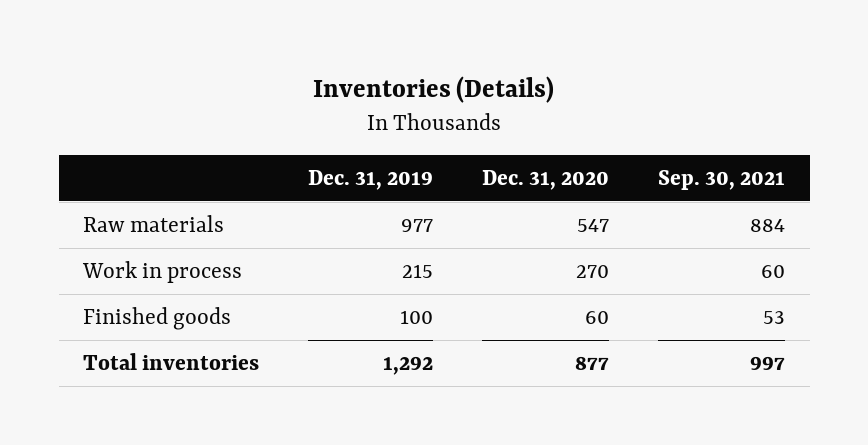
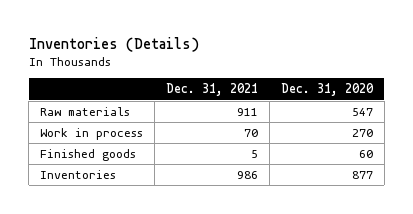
[308,169,434,190] Dec. 31, 2019 -> none
[658,169,786,190] Sep. 30, 2021 -> none
none -> [165,83,258,97] Dec. 31, 2021
[83,353,260,371] Total inventories -> [40,170,117,180] Inventories

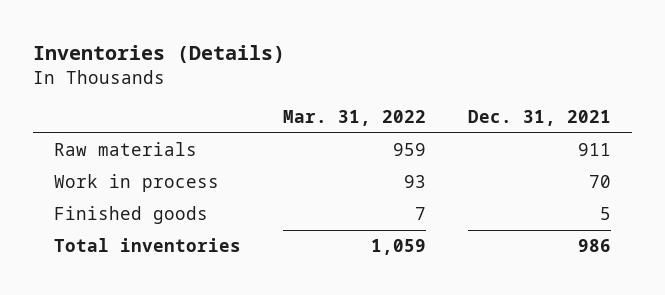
[280,83,374,97] Dec. 31, 2020 -> none
none -> [282,110,426,127] Mar. 31, 2022
[40,170,117,180] Inventories -> [53,238,241,253] Total inventories

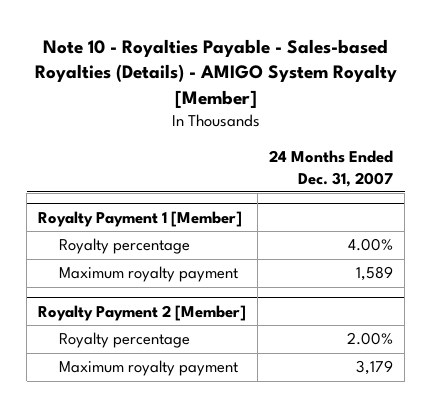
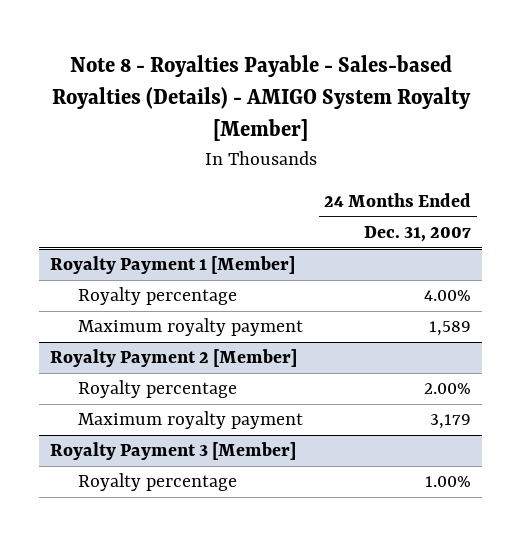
[34,38,397,108] Note 10 - Royalties Payable - Sales-based Royalties (Details) - AMIGO System Royalty [Member] -> [51,54,471,142] Note 8 - Royalties Payable - Sales-based Royalties (Details) - AMIGO System Royalty [Member]
none -> [50,442,297,461] Royalty Payment 3 [Member]
none -> [77,473,237,492] Royalty percentage

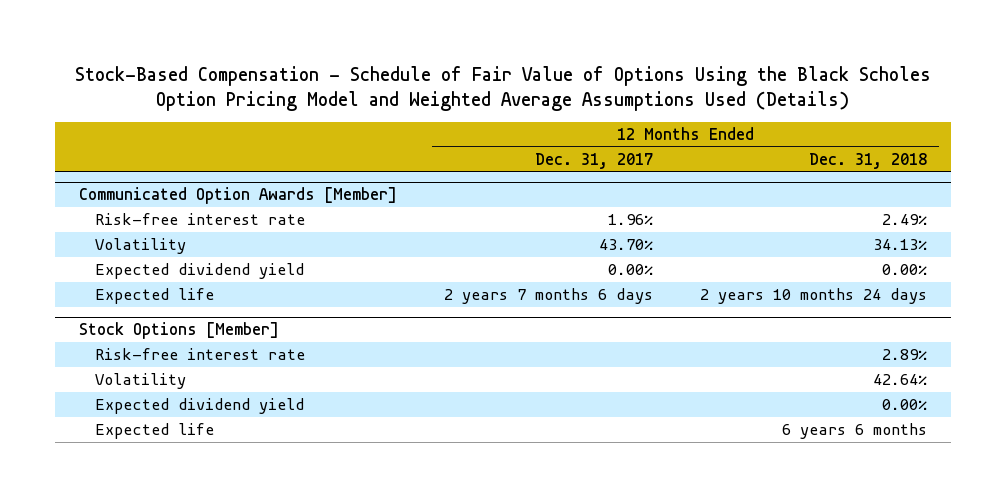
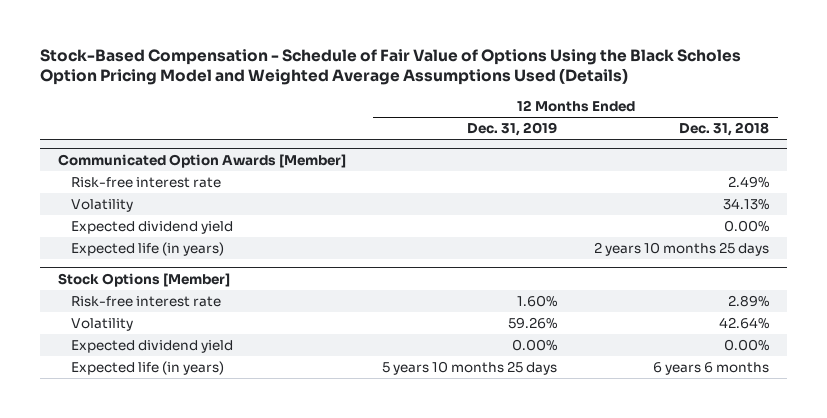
[535,152,654,169] Dec. 31, 2017 -> none
none -> [467,122,558,137] Dec. 31, 2019
[94,287,214,304] Expected life -> [70,242,224,257] Expected life (in years)
[700,287,928,304] 2 years 10 months 24 days -> [593,242,769,257] 2 years 10 months 25 days
[94,422,214,439] Expected life -> [70,361,224,376] Expected life (in years)

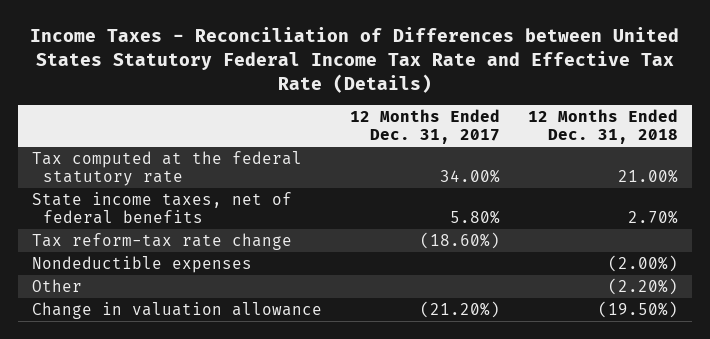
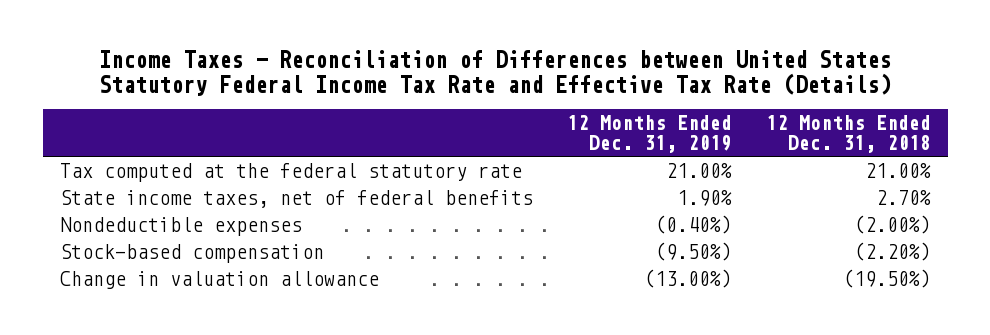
[350,109,501,145] 12 Months Ended Dec. 31, 2017 -> none
none -> [566,115,732,154] 12 Months Ended Dec. 31, 2019
[32,232,293,250] Tax reform-tax rate change -> none
[32,278,83,292] Other -> none
none -> [59,243,324,263] Stock-based compensation

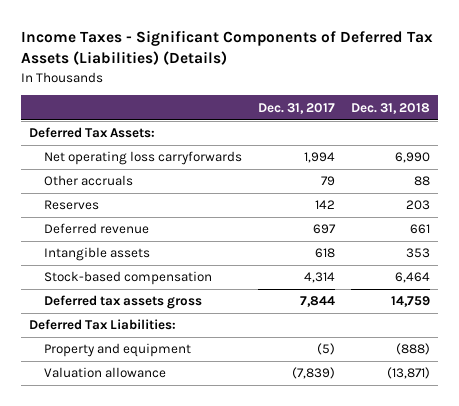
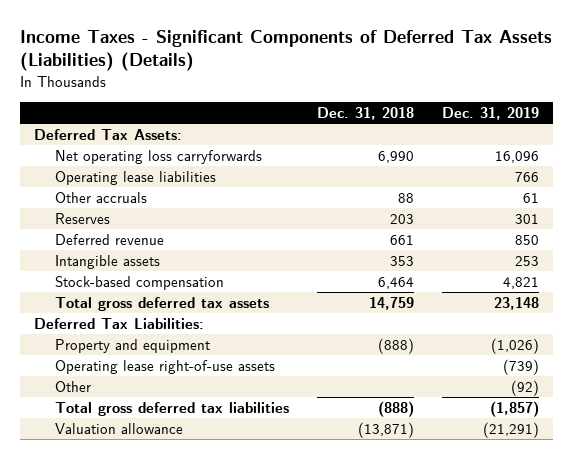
[257,102,335,114] Dec. 31, 2017 -> none
none -> [442,106,540,120] Dec. 31, 2019
none -> [54,170,216,185] Operating lease liabilities
[43,295,202,310] Deferred tax assets gross -> [54,296,269,311] Total gross deferred tax assets
none -> [54,359,275,374] Operating lease right-of-use assets
none -> [54,380,91,392] Other
none -> [54,401,289,416] Total gross deferred tax liabilities

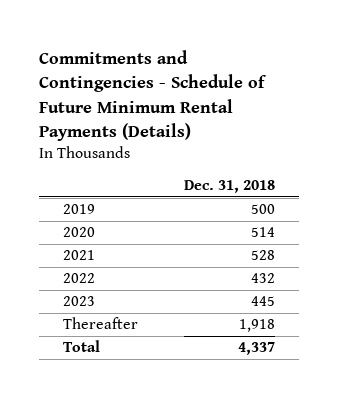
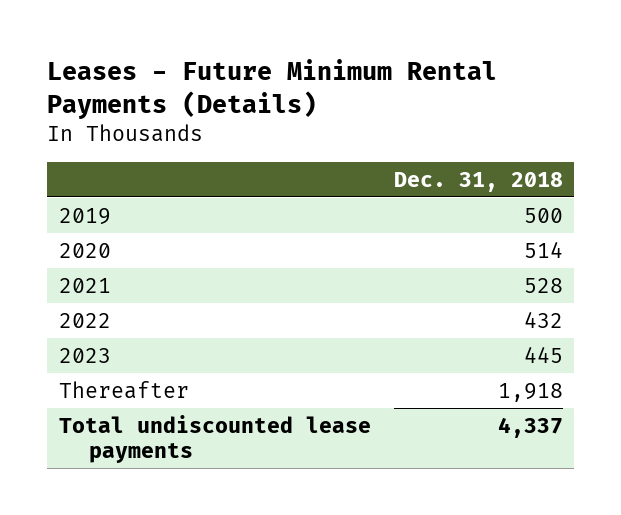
[39,49,268,142] Commitments and Contingencies - Schedule of Future Minimum Rental Payments (Details) -> [47,59,498,119] Leases - Future Minimum Rental Payments (Details)
[62,340,100,353] Total -> [58,414,371,464] Total undiscounted lease payments

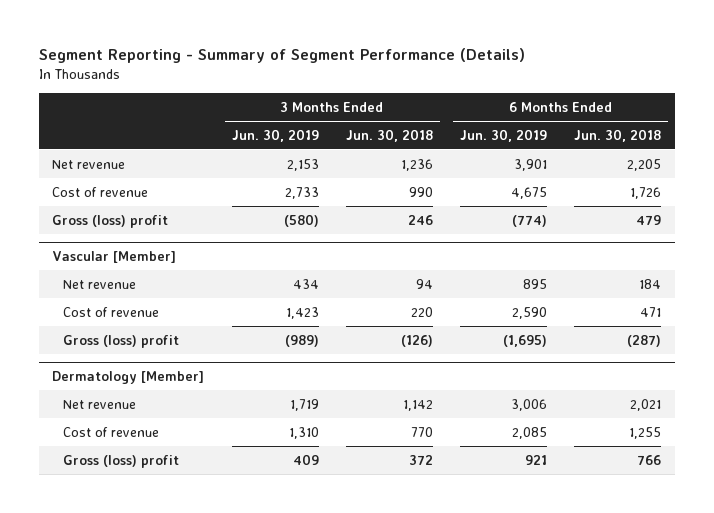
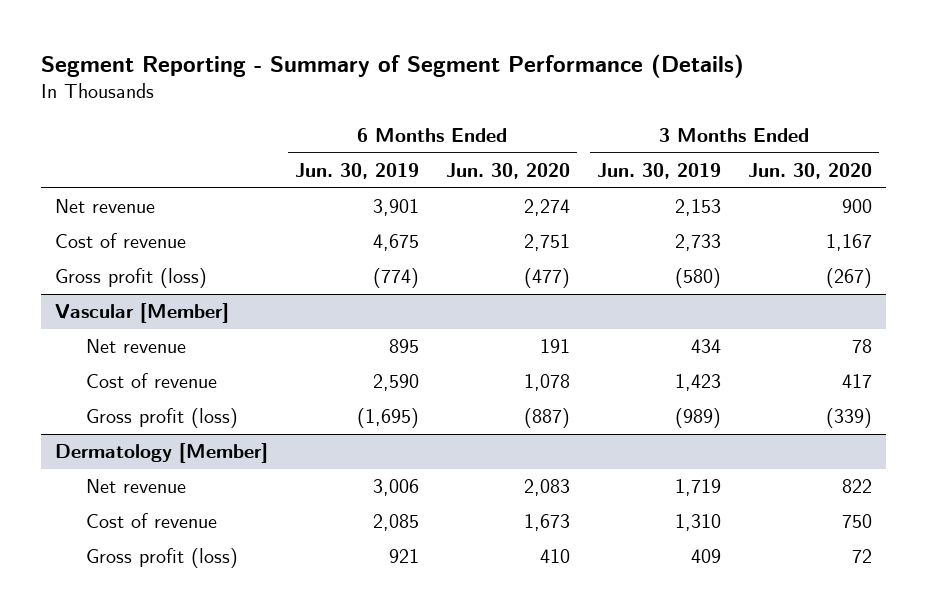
[345,128,433,142] Jun. 30, 2018 -> none
[574,128,662,142] Jun. 30, 2018 -> none
none -> [445,162,570,179] Jun. 30, 2020
none -> [747,162,872,179] Jun. 30, 2020
[52,214,169,228] Gross (loss) profit -> [54,268,207,289] Gross profit (loss)
[63,334,180,348] Gross (loss) profit -> [85,408,238,429] Gross profit (loss)
[63,454,180,468] Gross (loss) profit -> [85,548,238,569] Gross profit (loss)

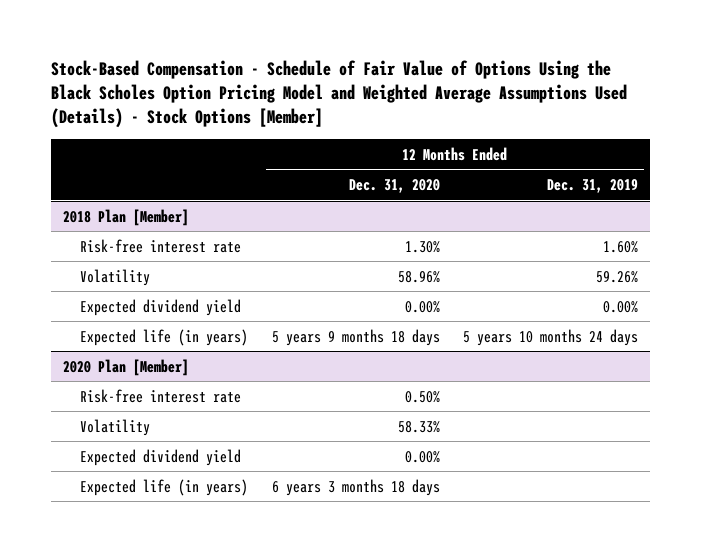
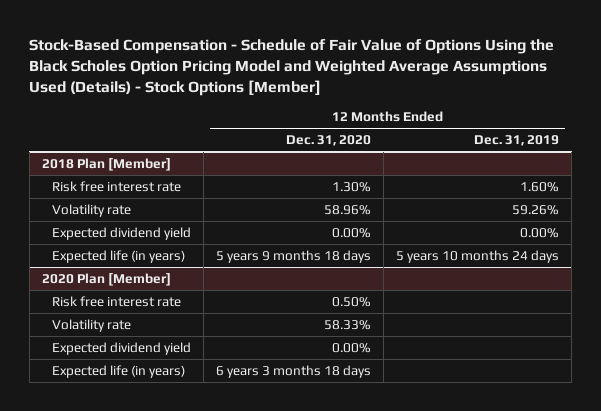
[80,238,242,253] Risk-free interest rate -> [51,180,181,192] Risk free interest rate
[80,268,151,286] Volatility -> [51,203,131,217] Volatility rate
[80,388,242,403] Risk-free interest rate -> [51,295,181,307] Risk free interest rate
[80,418,151,436] Volatility -> [51,318,131,332] Volatility rate

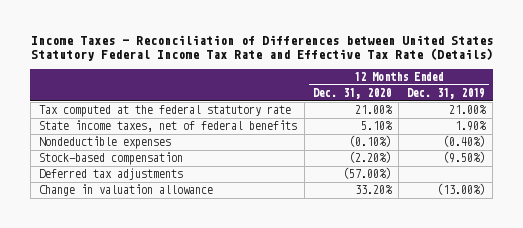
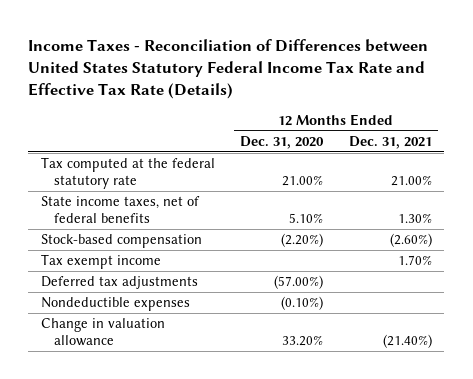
[406,88,485,100] Dec. 31, 2019 -> none
none -> [348,136,432,150] Dec. 31, 2021
none -> [40,254,161,270] Tax exempt income
[38,136,171,150] Nondeductible expenses -> [40,297,190,312] Nondeductible expenses

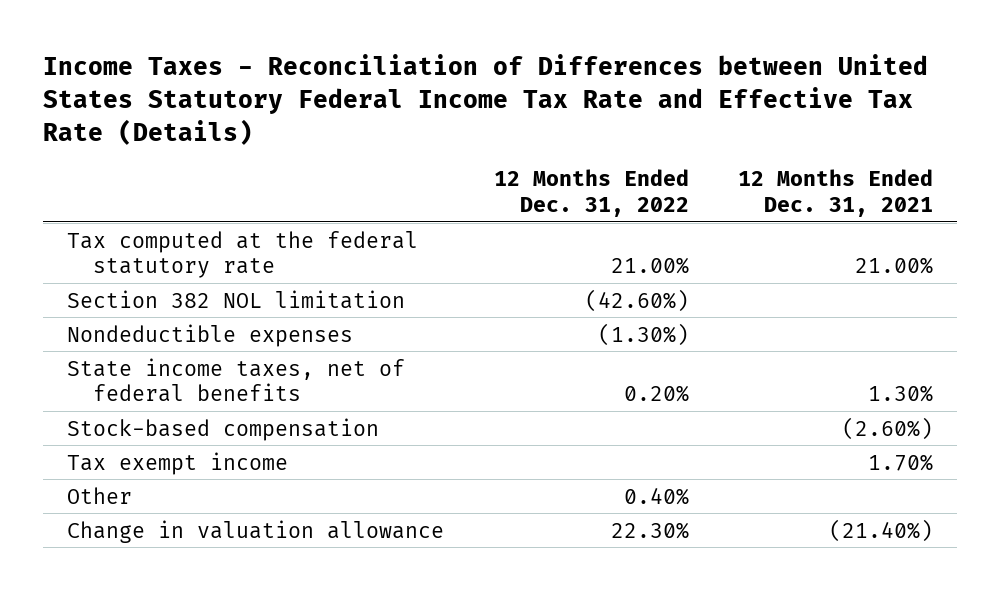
[240,136,325,150] Dec. 31, 2020 -> none
none -> [493,169,689,218] 12 Months Ended Dec. 31, 2022
none -> [67,289,406,309] Section 382 NOL limitation
[40,297,190,312] Nondeductible expenses -> [67,323,354,347] Nondeductible expenses
[40,276,198,290] Deferred tax adjustments -> none
none -> [67,486,133,504] Other

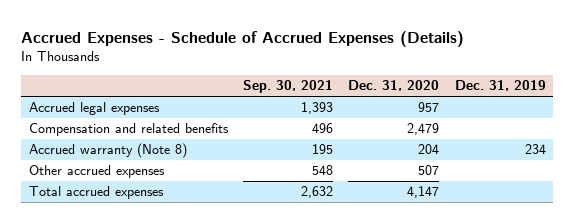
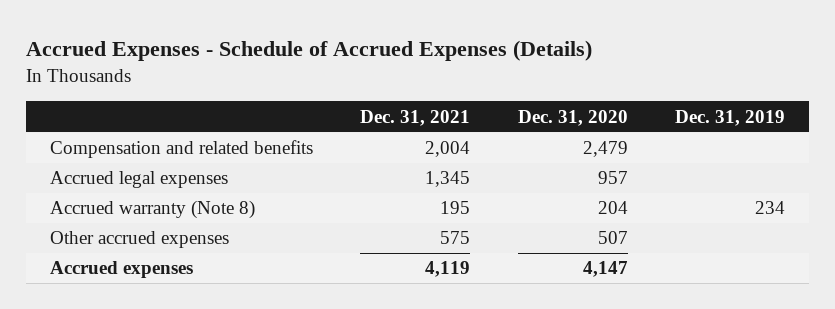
[243,80,334,94] Sep. 30, 2021 -> none
none -> [360,109,471,126] Dec. 31, 2021
[28,102,160,116] Accrued legal expenses -> [49,171,228,189] Accrued legal expenses
[28,186,164,200] Total accrued expenses -> [49,261,193,279] Accrued expenses

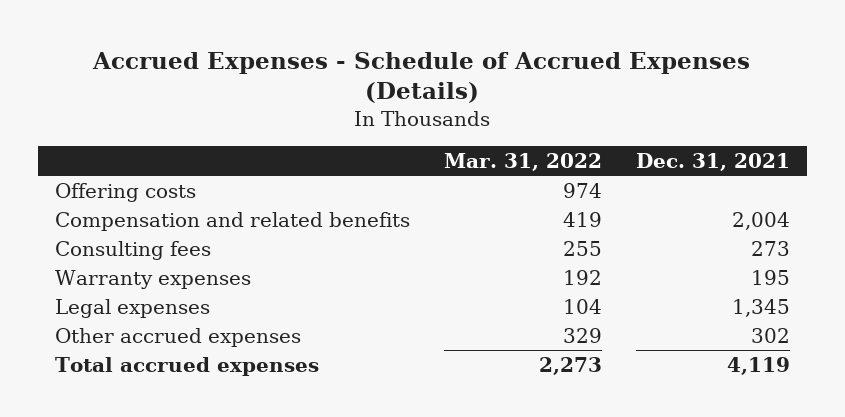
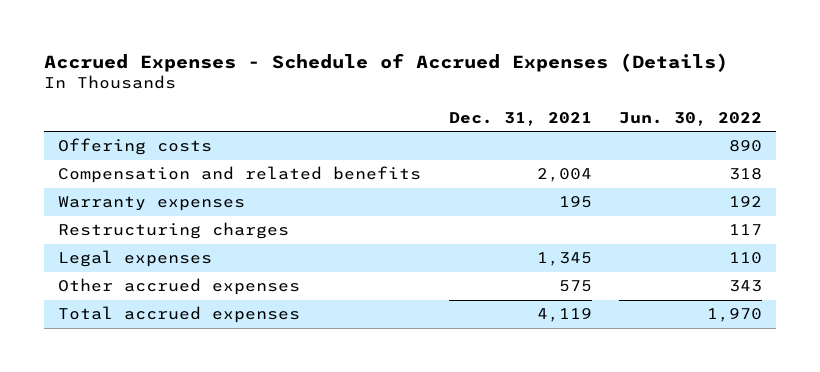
[443,152,602,171] Mar. 31, 2022 -> none
none -> [619,111,763,126] Jun. 30, 2022
[54,240,211,260] Consulting fees -> none
none -> [57,222,289,240] Restructuring charges
[751,327,791,343] 302 -> [558,280,592,293] 575

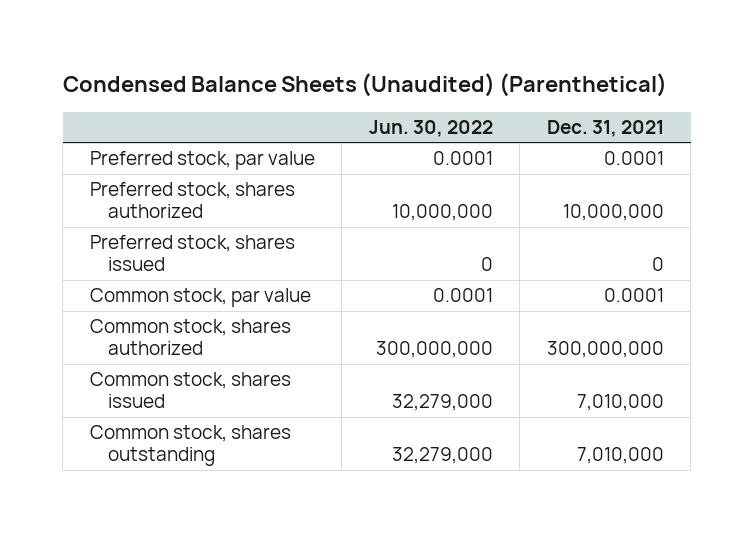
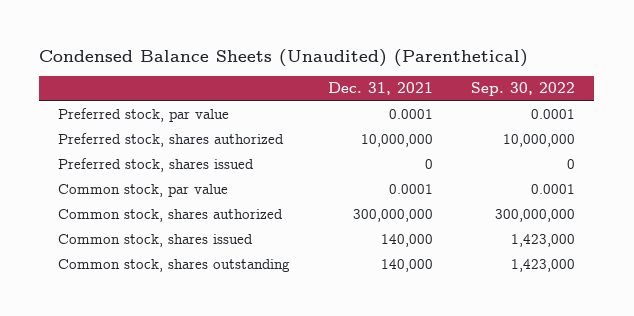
[368,119,493,137] Jun. 30, 2022 -> none
none -> [471,82,576,97] Sep. 30, 2022
[576,394,664,412] 7,010,000 -> [381,234,434,248] 140,000
[576,447,664,465] 7,010,000 -> [381,259,434,273] 140,000

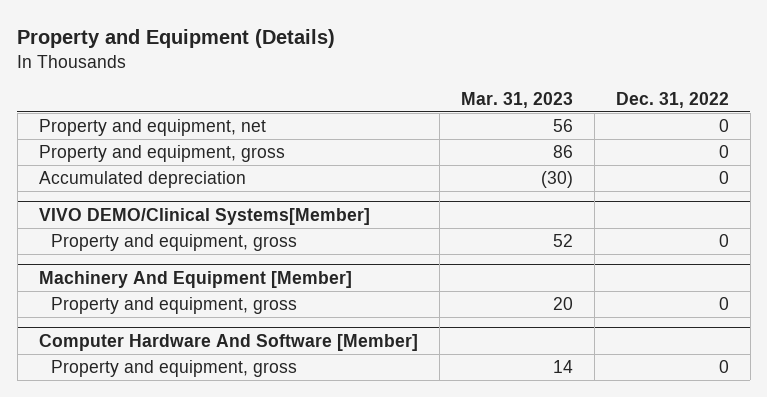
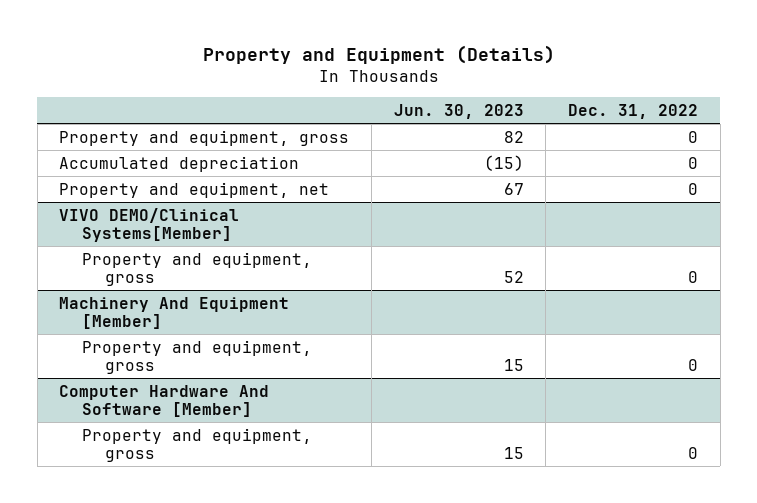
[460,91,573,108] Mar. 31, 2023 -> none
none -> [393,103,524,119] Jun. 30, 2023
[38,119,266,137] Property and equipment, net -> [59,181,330,198] Property and equipment, net

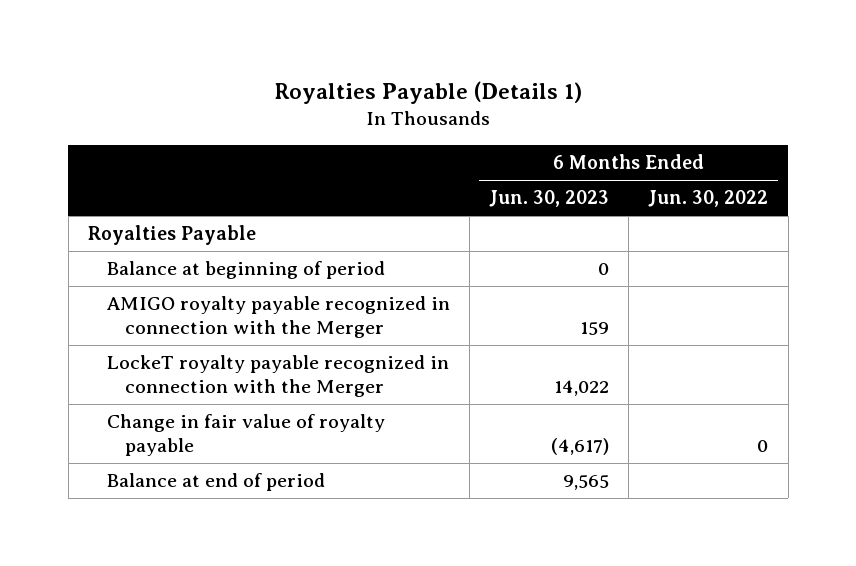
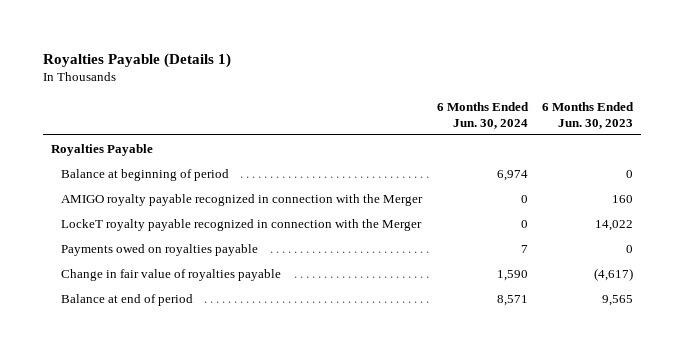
[648,190,769,208] Jun. 30, 2022 -> none
none -> [436,102,529,129] 6 Months Ended Jun. 30, 2024
[579,321,609,335] 159 -> [612,194,634,203] 160
none -> [61,243,259,256] Payments owed on royalties payable
[106,414,385,456] Change in fair value of royalty payable -> [61,268,282,281] Change in fair value of royalties payable

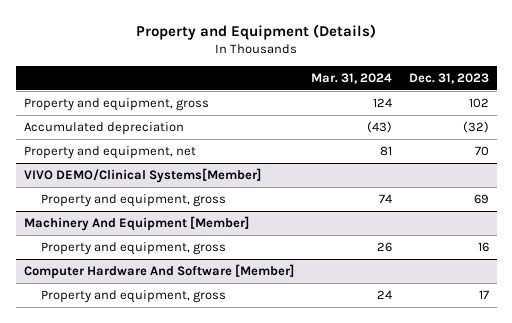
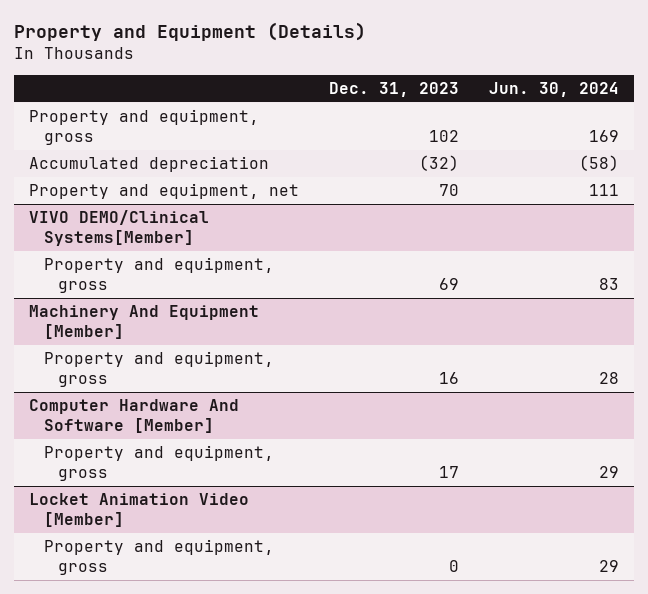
[310,72,392,84] Mar. 31, 2024 -> none
none -> [489,81,620,97] Jun. 30, 2024
none -> [28,493,249,528] Locket Animation Video [Member]
none -> [43,539,274,576] Property and equipment, gross

